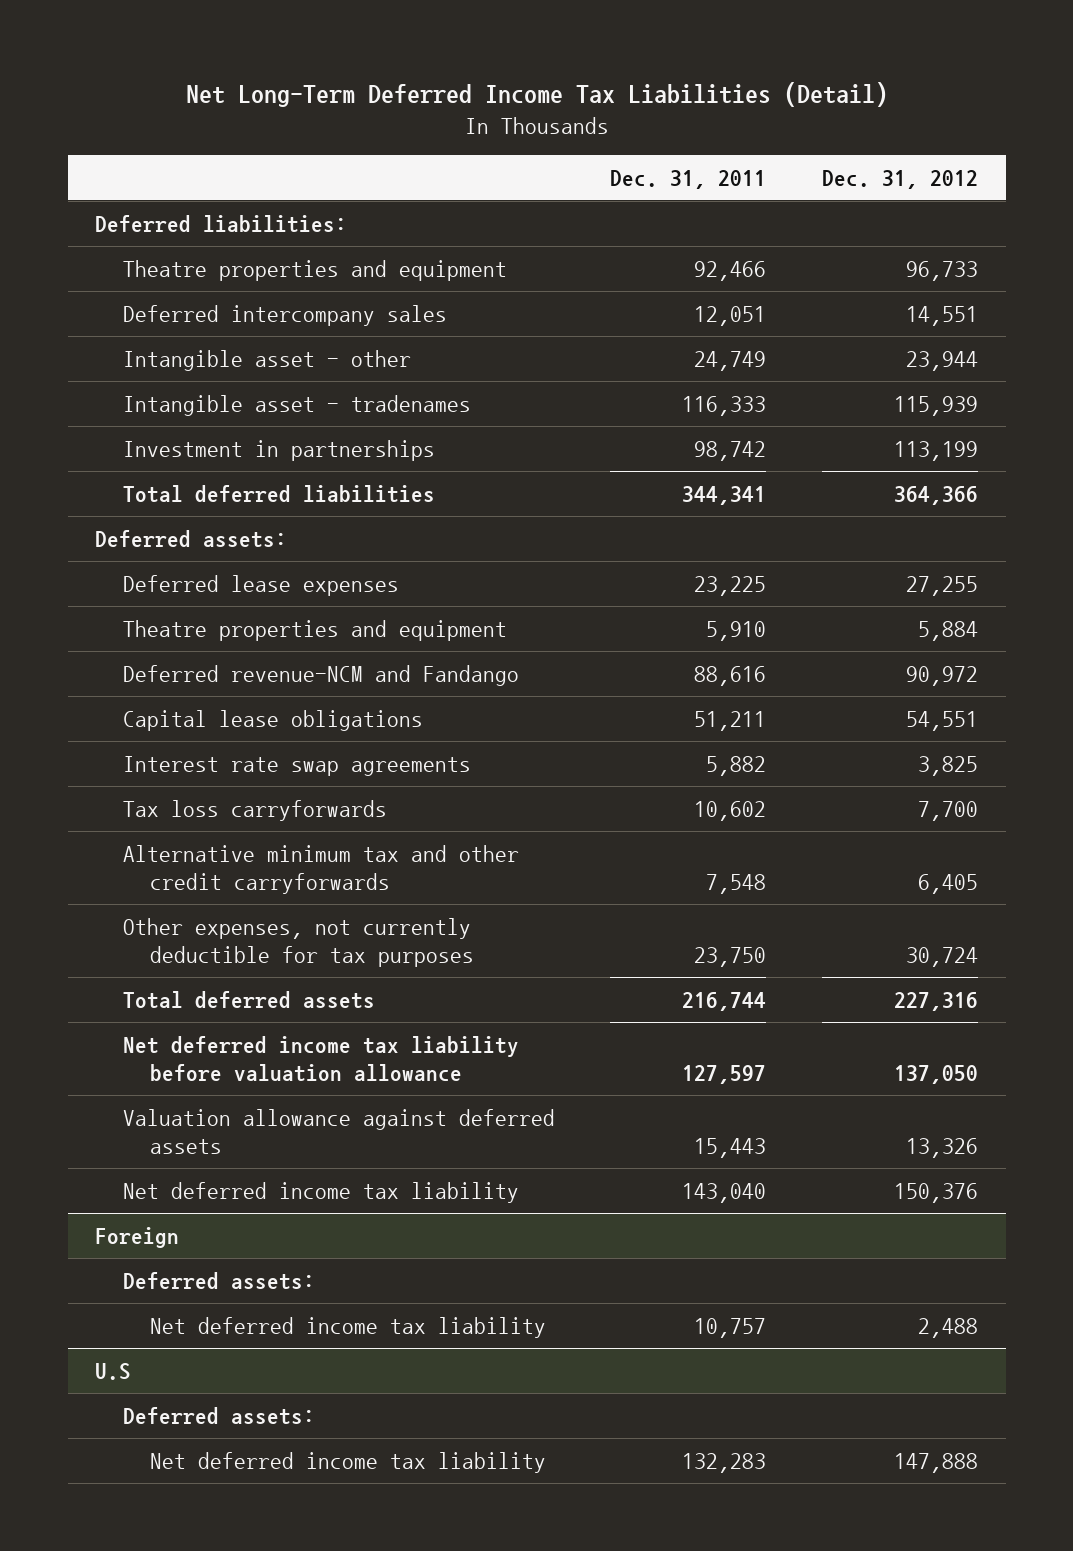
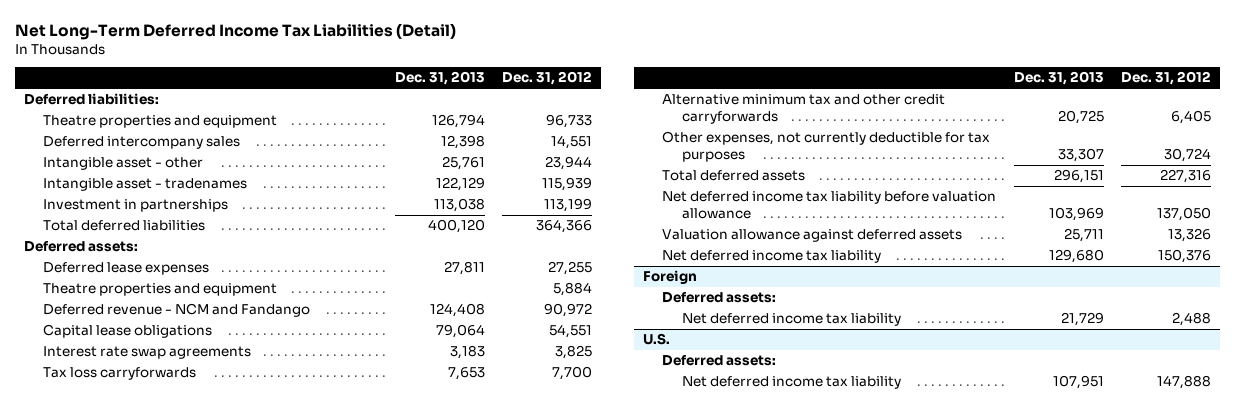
[610,169,767,189] Dec. 31, 2011 -> none
none -> [394,71,485,86] Dec. 31, 2013
[122,664,519,686] Deferred revenue-NCM and Fandango -> [43,303,311,318] Deferred revenue - NCM and Fandango
[95,1362,132,1380] U.S -> [642,333,670,346] U.S.

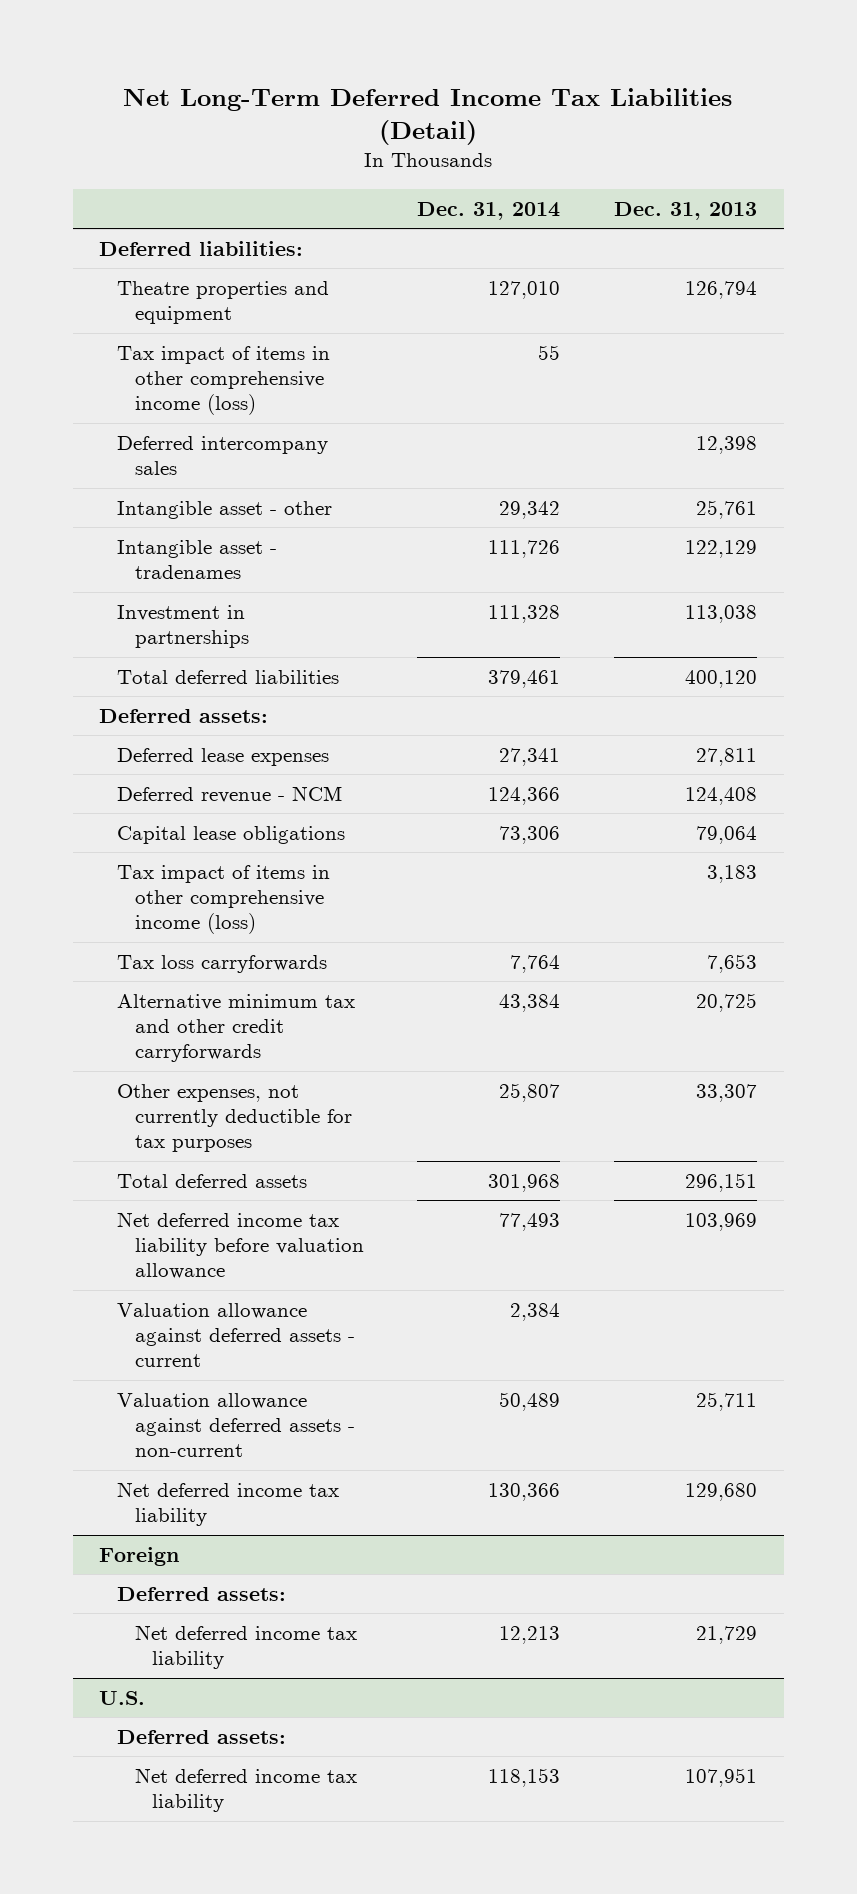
[501,71,592,86] Dec. 31, 2012 -> none
none -> [417,201,561,220] Dec. 31, 2014
none -> [117,346,331,416] Tax impact of items in other comprehensive income (loss)
[43,283,278,297] Theatre properties and equipment -> none
[43,303,311,318] Deferred revenue - NCM and Fandango -> [117,786,343,804] Deferred revenue - NCM
[43,346,252,360] Interest rate swap agreements -> [117,865,331,935] Tax impact of items in other comprehensive income (loss)
none -> [117,1303,355,1368] Valuation allowance against deferred assets - current
[662,229,963,243] Valuation allowance against deferred assets -> [117,1393,355,1458] Valuation allowance against deferred assets - non-current

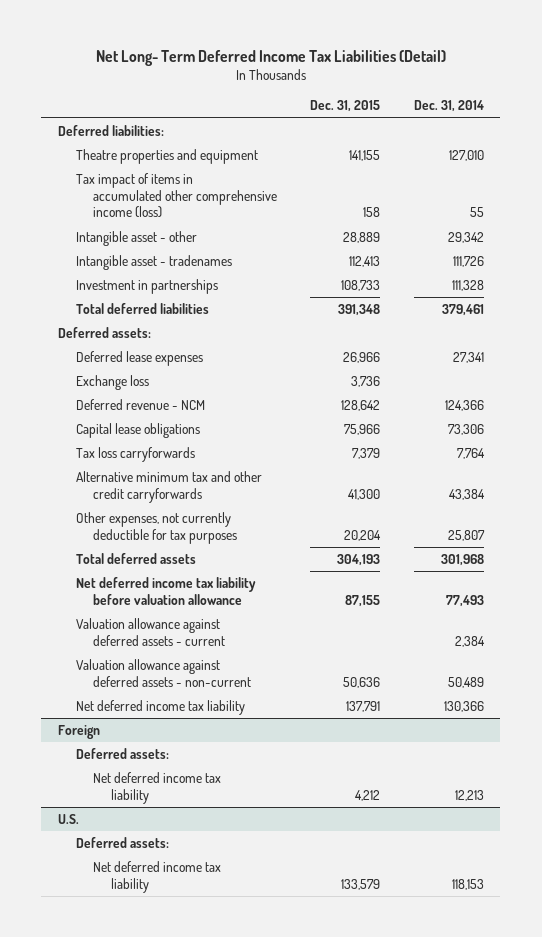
[123,87,733,145] Net Long-Term Deferred Income Tax Liabilities (Detail) -> [95,50,446,67] Net Long- Term Deferred Income Tax Liabilities (Detail)
[614,201,758,220] Dec. 31, 2013 -> none
none -> [310,100,381,113] Dec. 31, 2015
[117,436,329,476] Deferred intercompany sales -> none
[117,346,331,416] Tax impact of items in other comprehensive income (loss) -> [75,172,278,219] Tax impact of items in accumulated other comprehensive income (loss)
none -> [75,374,149,390] Exchange loss
[117,865,331,935] Tax impact of items in other comprehensive income (loss) -> none

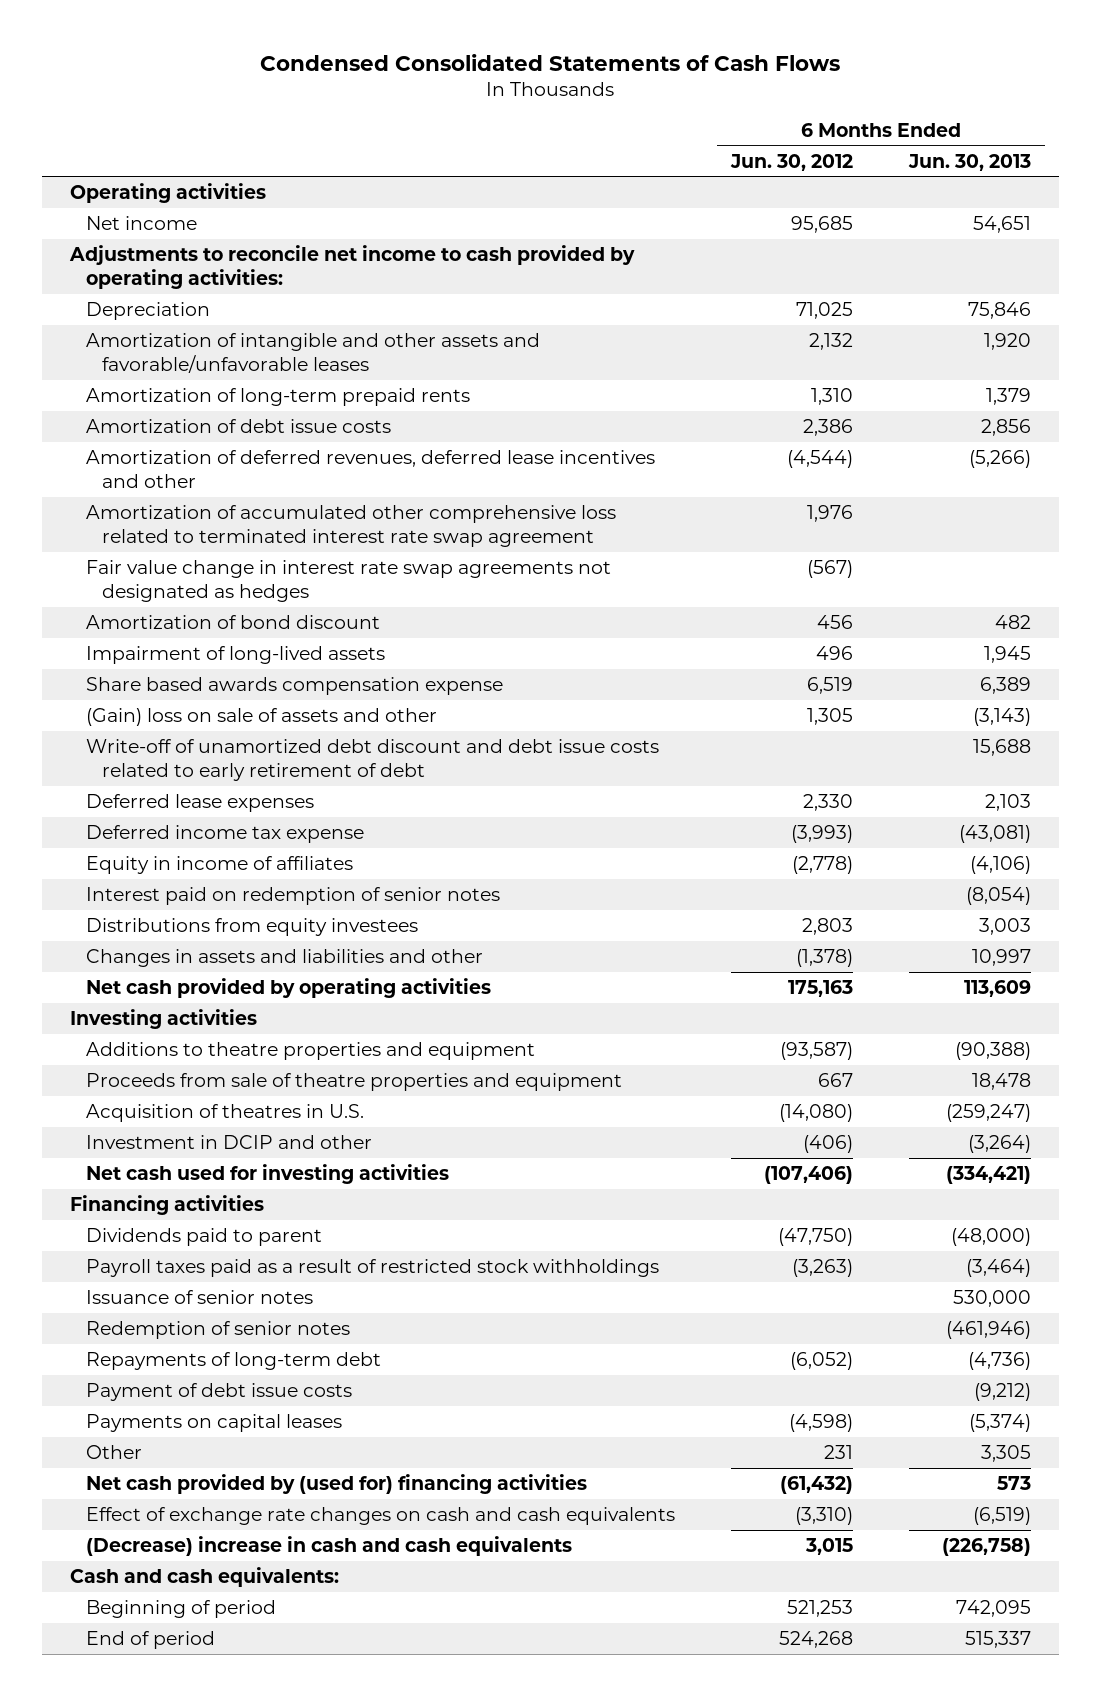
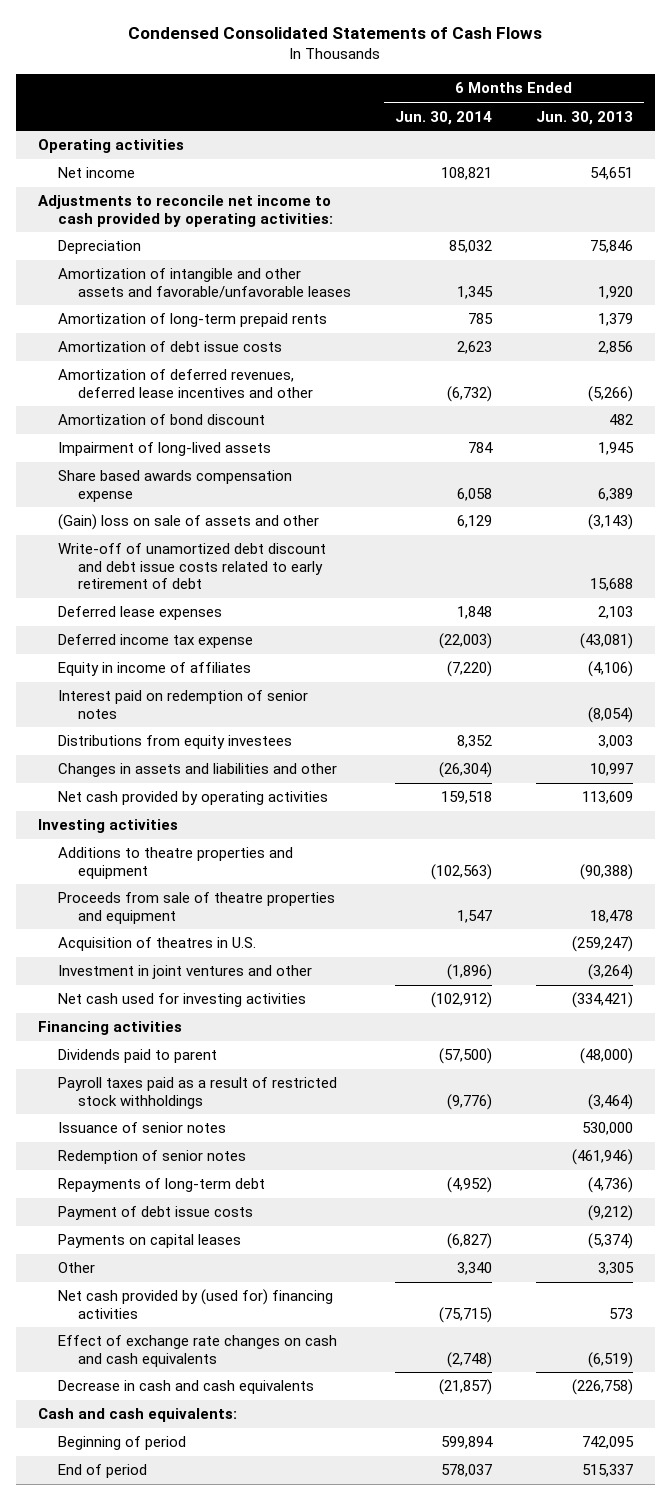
[730,153,854,171] Jun. 30, 2012 -> none
none -> [394,110,492,125] Jun. 30, 2014
[86,504,617,547] Amortization of accumulated other comprehensive loss related to terminated interest rate swap agreement -> none
[86,559,612,602] Fair value change in interest rate swap agreements not designated as hedges -> none
[86,1134,373,1149] Investment in DCIP and other -> [57,965,312,980] Investment in joint ventures and other
[86,1535,573,1556] (Decrease) increase in cash and cash equivalents -> [57,1380,314,1395] Decrease in cash and cash equivalents

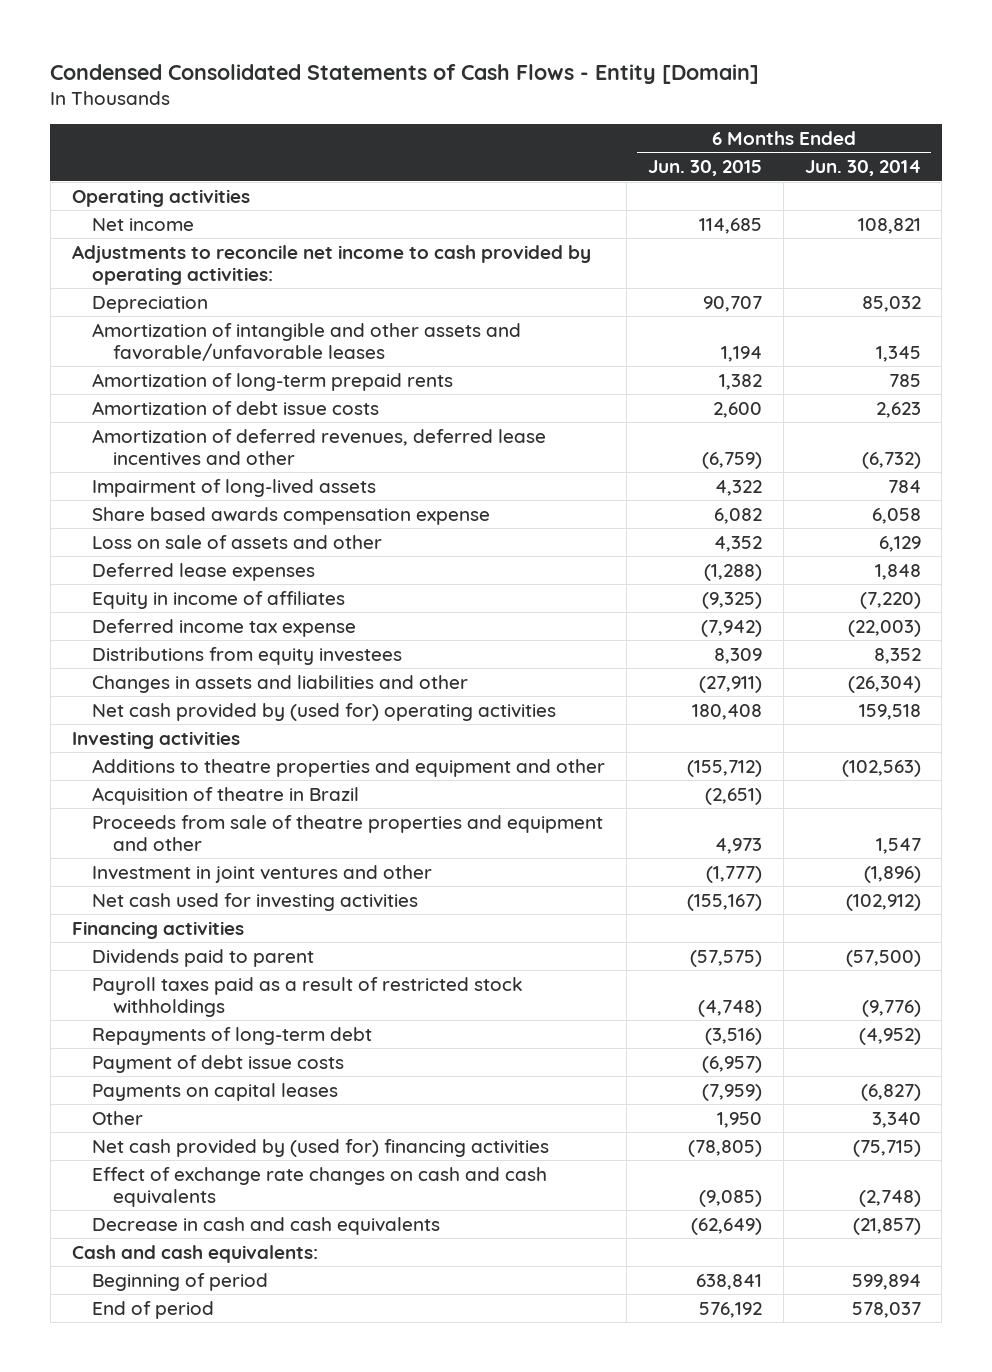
[128,26,543,39] Condensed Consolidated Statements of Cash Flows -> [50,63,760,84] Condensed Consolidated Statements of Cash Flows - Entity [Domain]
[535,110,633,125] Jun. 30, 2013 -> none
none -> [647,160,762,177] Jun. 30, 2015
[57,414,265,426] Amortization of bond discount -> none
[57,543,326,589] Write-off of unamortized debt discount and debt issue costs related to early retirement of debt -> none
[57,514,319,531] (Gain) loss on sale of assets and other -> [92,534,383,549] Loss on sale of assets and other
[57,690,308,719] Interest paid on redemption of senior notes -> none
[57,634,253,649] Deferred income tax expense -> [92,618,357,637] Deferred income tax expense
[57,791,328,806] Net cash provided by operating activities -> [92,702,557,721] Net cash provided by (used for) operating activities
[57,937,256,952] Acquisition of theatres in U.S. -> none
[57,847,293,879] Additions to theatre properties and equipment -> [92,758,606,777] Additions to theatre properties and equipment and other
none -> [92,786,360,805] Acquisition of theatre in Brazil
[57,892,335,924] Proceeds from sale of theatre properties and equipment -> [92,814,604,851] Proceeds from sale of theatre properties and equipment and other
[57,1122,226,1134] Issuance of senior notes -> none
[57,1150,246,1165] Redemption of senior notes -> none

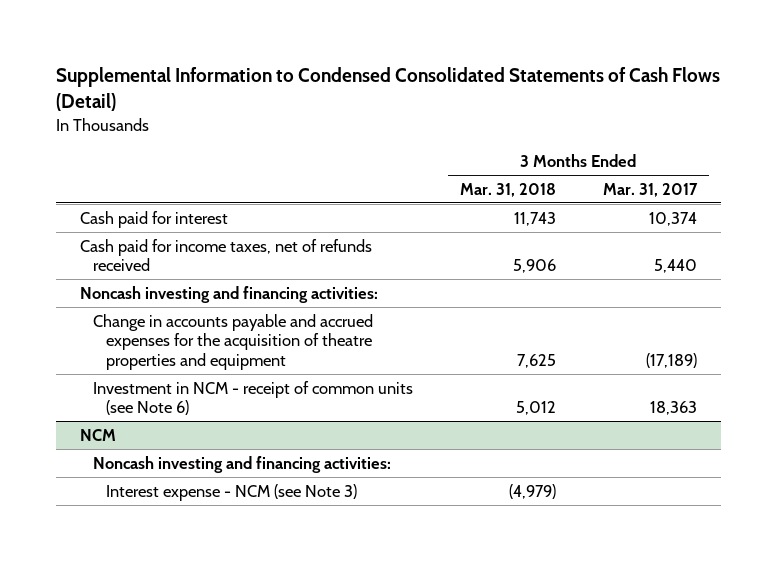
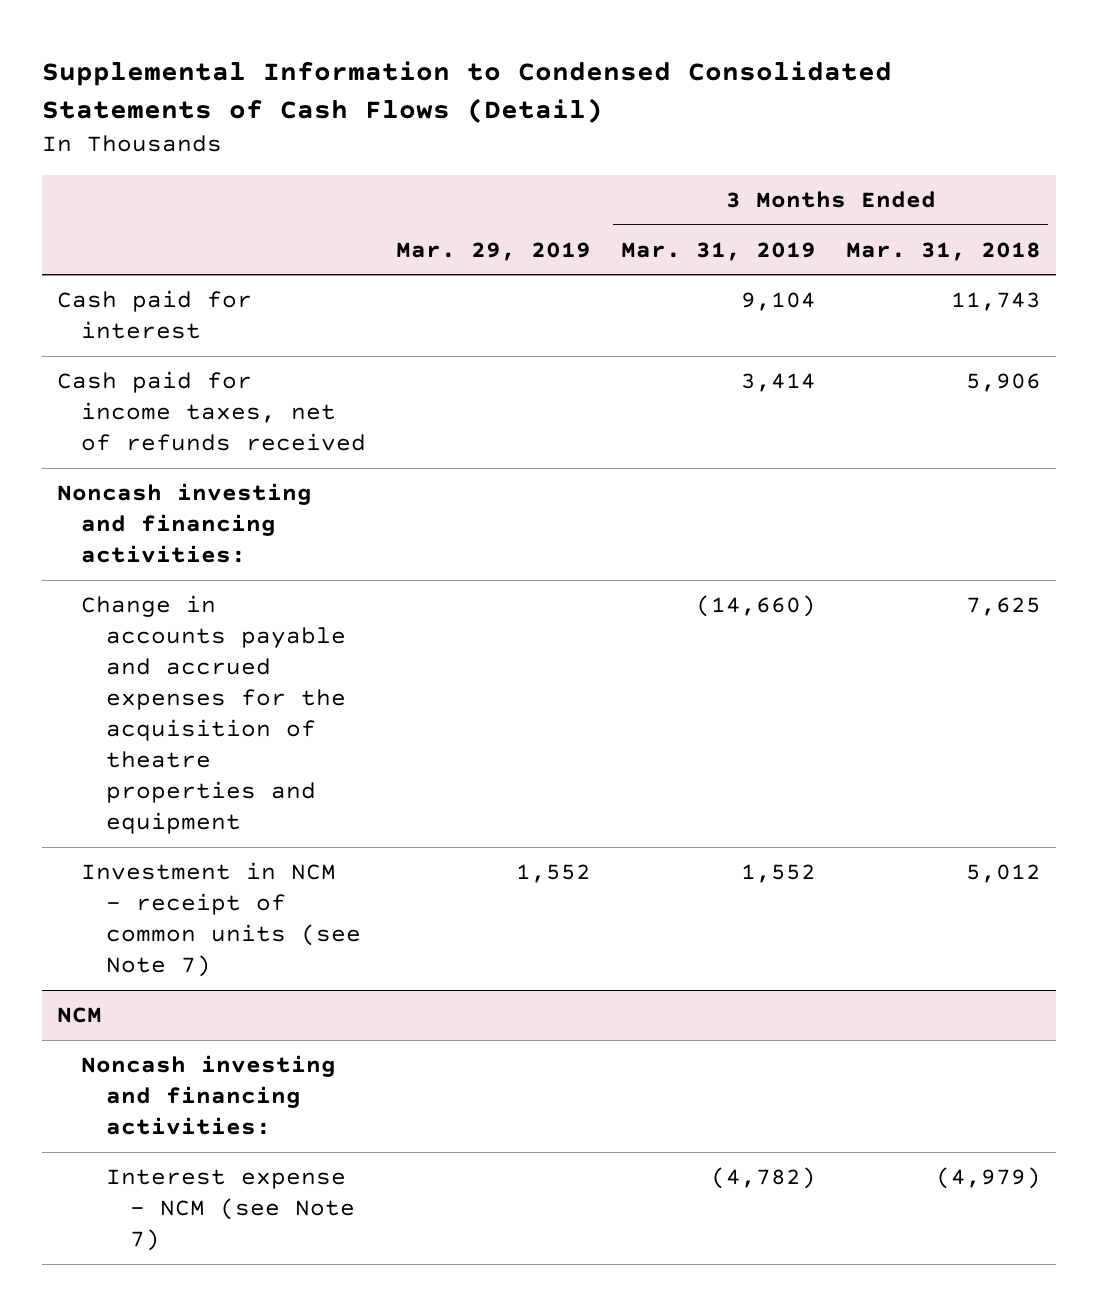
[602,182,698,197] Mar. 31, 2017 -> none
none -> [396,241,592,261] Mar. 29, 2019
none -> [620,241,816,261] Mar. 31, 2019
[92,380,413,416] Investment in NCM - receipt of common units (see Note 6) -> [81,862,361,978] Investment in NCM - receipt of common units (see Note 7)
[105,483,357,501] Interest expense - NCM (see Note 3) -> [105,1169,355,1252] Interest expense - NCM (see Note 7)

